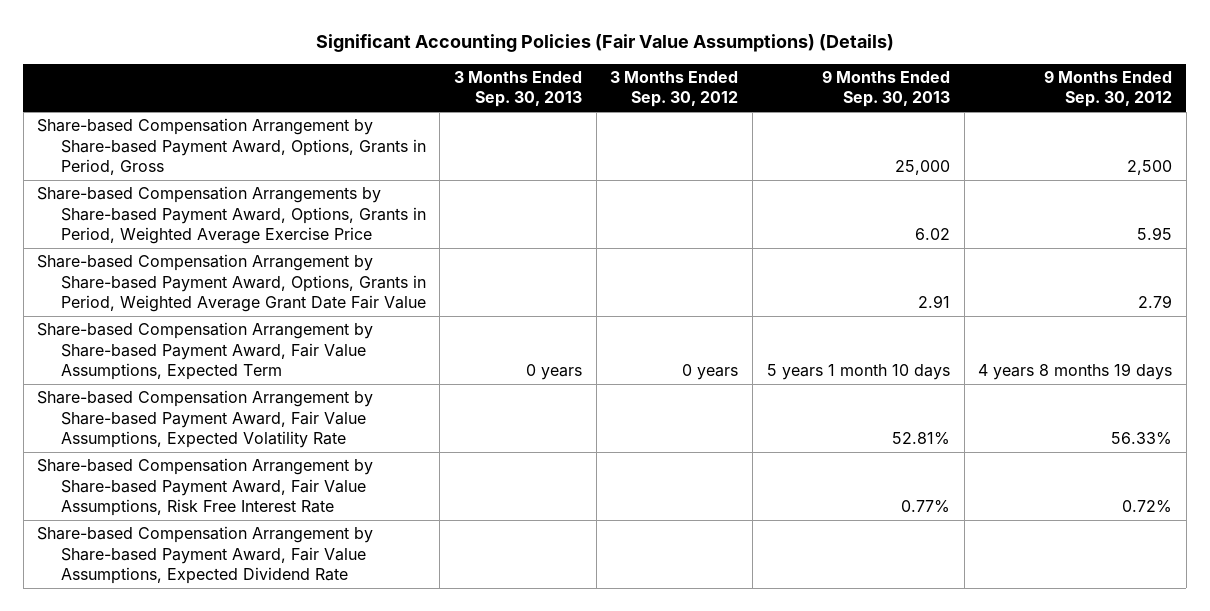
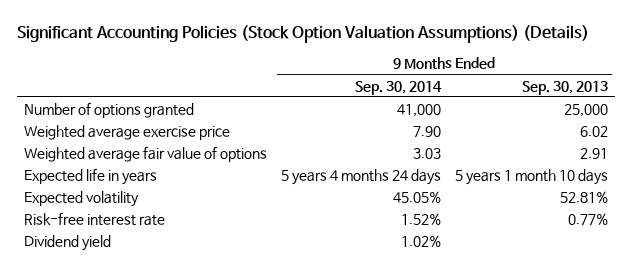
[315,33,894,52] Significant Accounting Policies (Fair Value Assumptions) (Details) -> [16,25,589,44] Significant Accounting Policies (Stock Option Valuation Assumptions) (Details)
[453,71,582,108] 3 Months Ended Sep. 30, 2013 -> none
[610,71,739,108] 3 Months Ended Sep. 30, 2012 -> none
[1044,70,1173,108] 9 Months Ended Sep. 30, 2012 -> none
none -> [354,80,442,95] Sep. 30, 2014
[37,118,426,176] Share-based Compensation Arrangement by Share-based Payment Award, Options, Grants in Period, Gross -> [23,102,194,119] Number of options granted
[37,186,426,245] Share-based Compensation Arrangements by Share-based Payment Award, Options, Grants in Period, Weighted Average Exercise Price -> [23,125,230,141] Weighted average exercise price
[37,254,426,313] Share-based Compensation Arrangement by Share-based Payment Award, Options, Grants in Period, Weighted Average Grant Date Fair Value -> [23,146,267,163] Weighted average fair value of options
[37,322,374,381] Share-based Compensation Arrangement by Share-based Payment Award, Fair Value Assumptions, Expected Term -> [23,168,157,186] Expected life in years
[37,390,374,449] Share-based Compensation Arrangement by Share-based Payment Award, Fair Value Assumptions, Expected Volatility Rate -> [23,191,139,208] Expected volatility
[37,458,374,517] Share-based Compensation Arrangement by Share-based Payment Award, Fair Value Assumptions, Risk Free Interest Rate -> [23,212,165,227] Risk-free interest rate
[37,526,374,585] Share-based Compensation Arrangement by Share-based Payment Award, Fair Value Assumptions, Expected Dividend Rate -> [23,235,111,252] Dividend yield

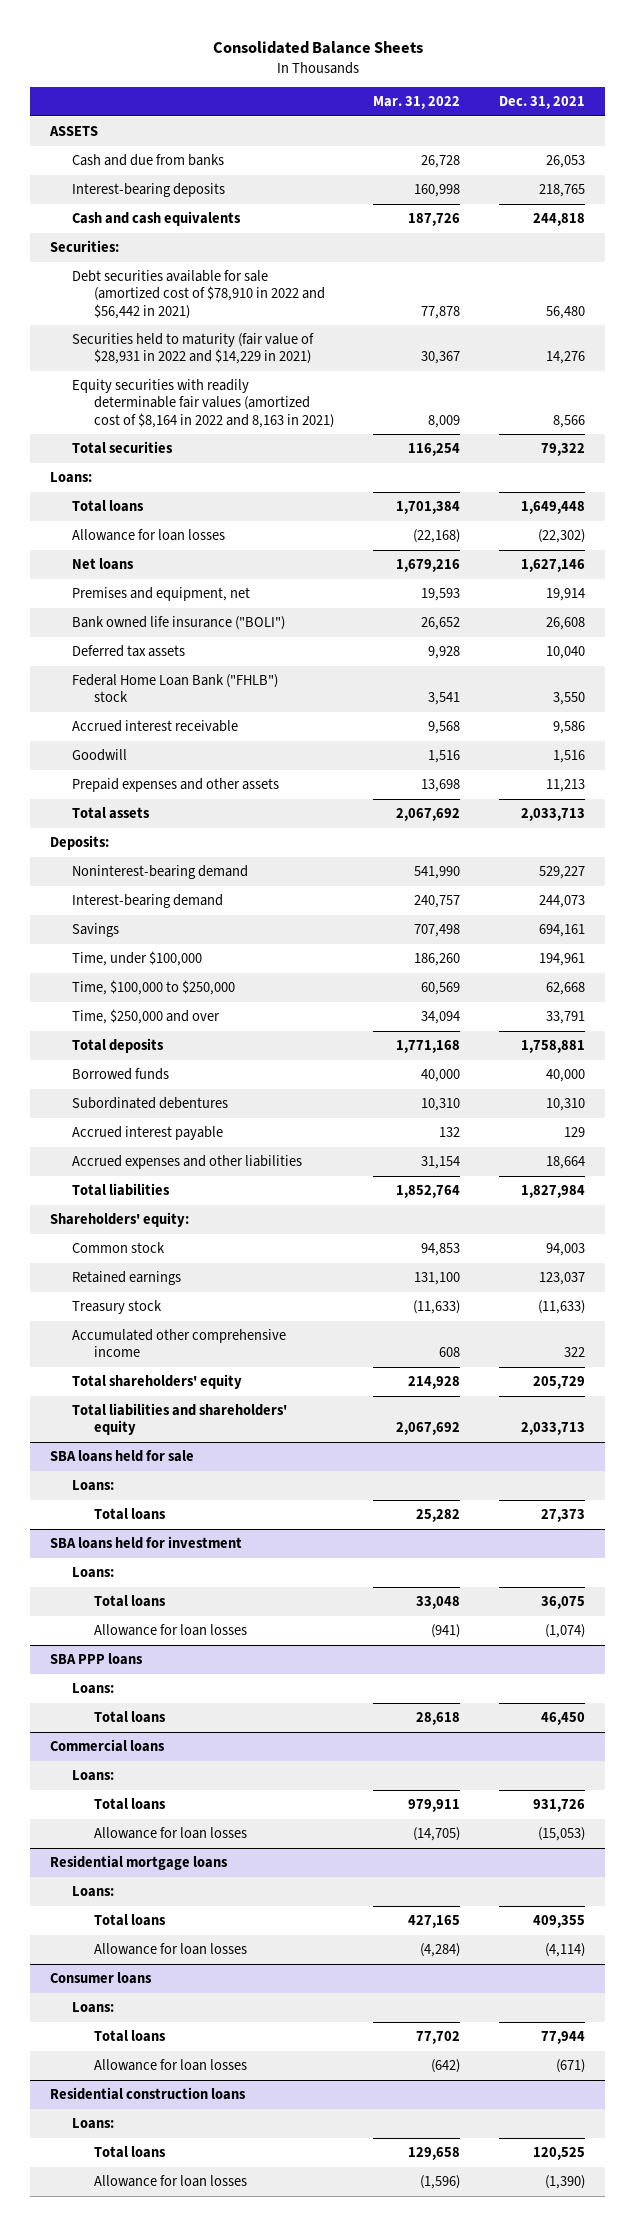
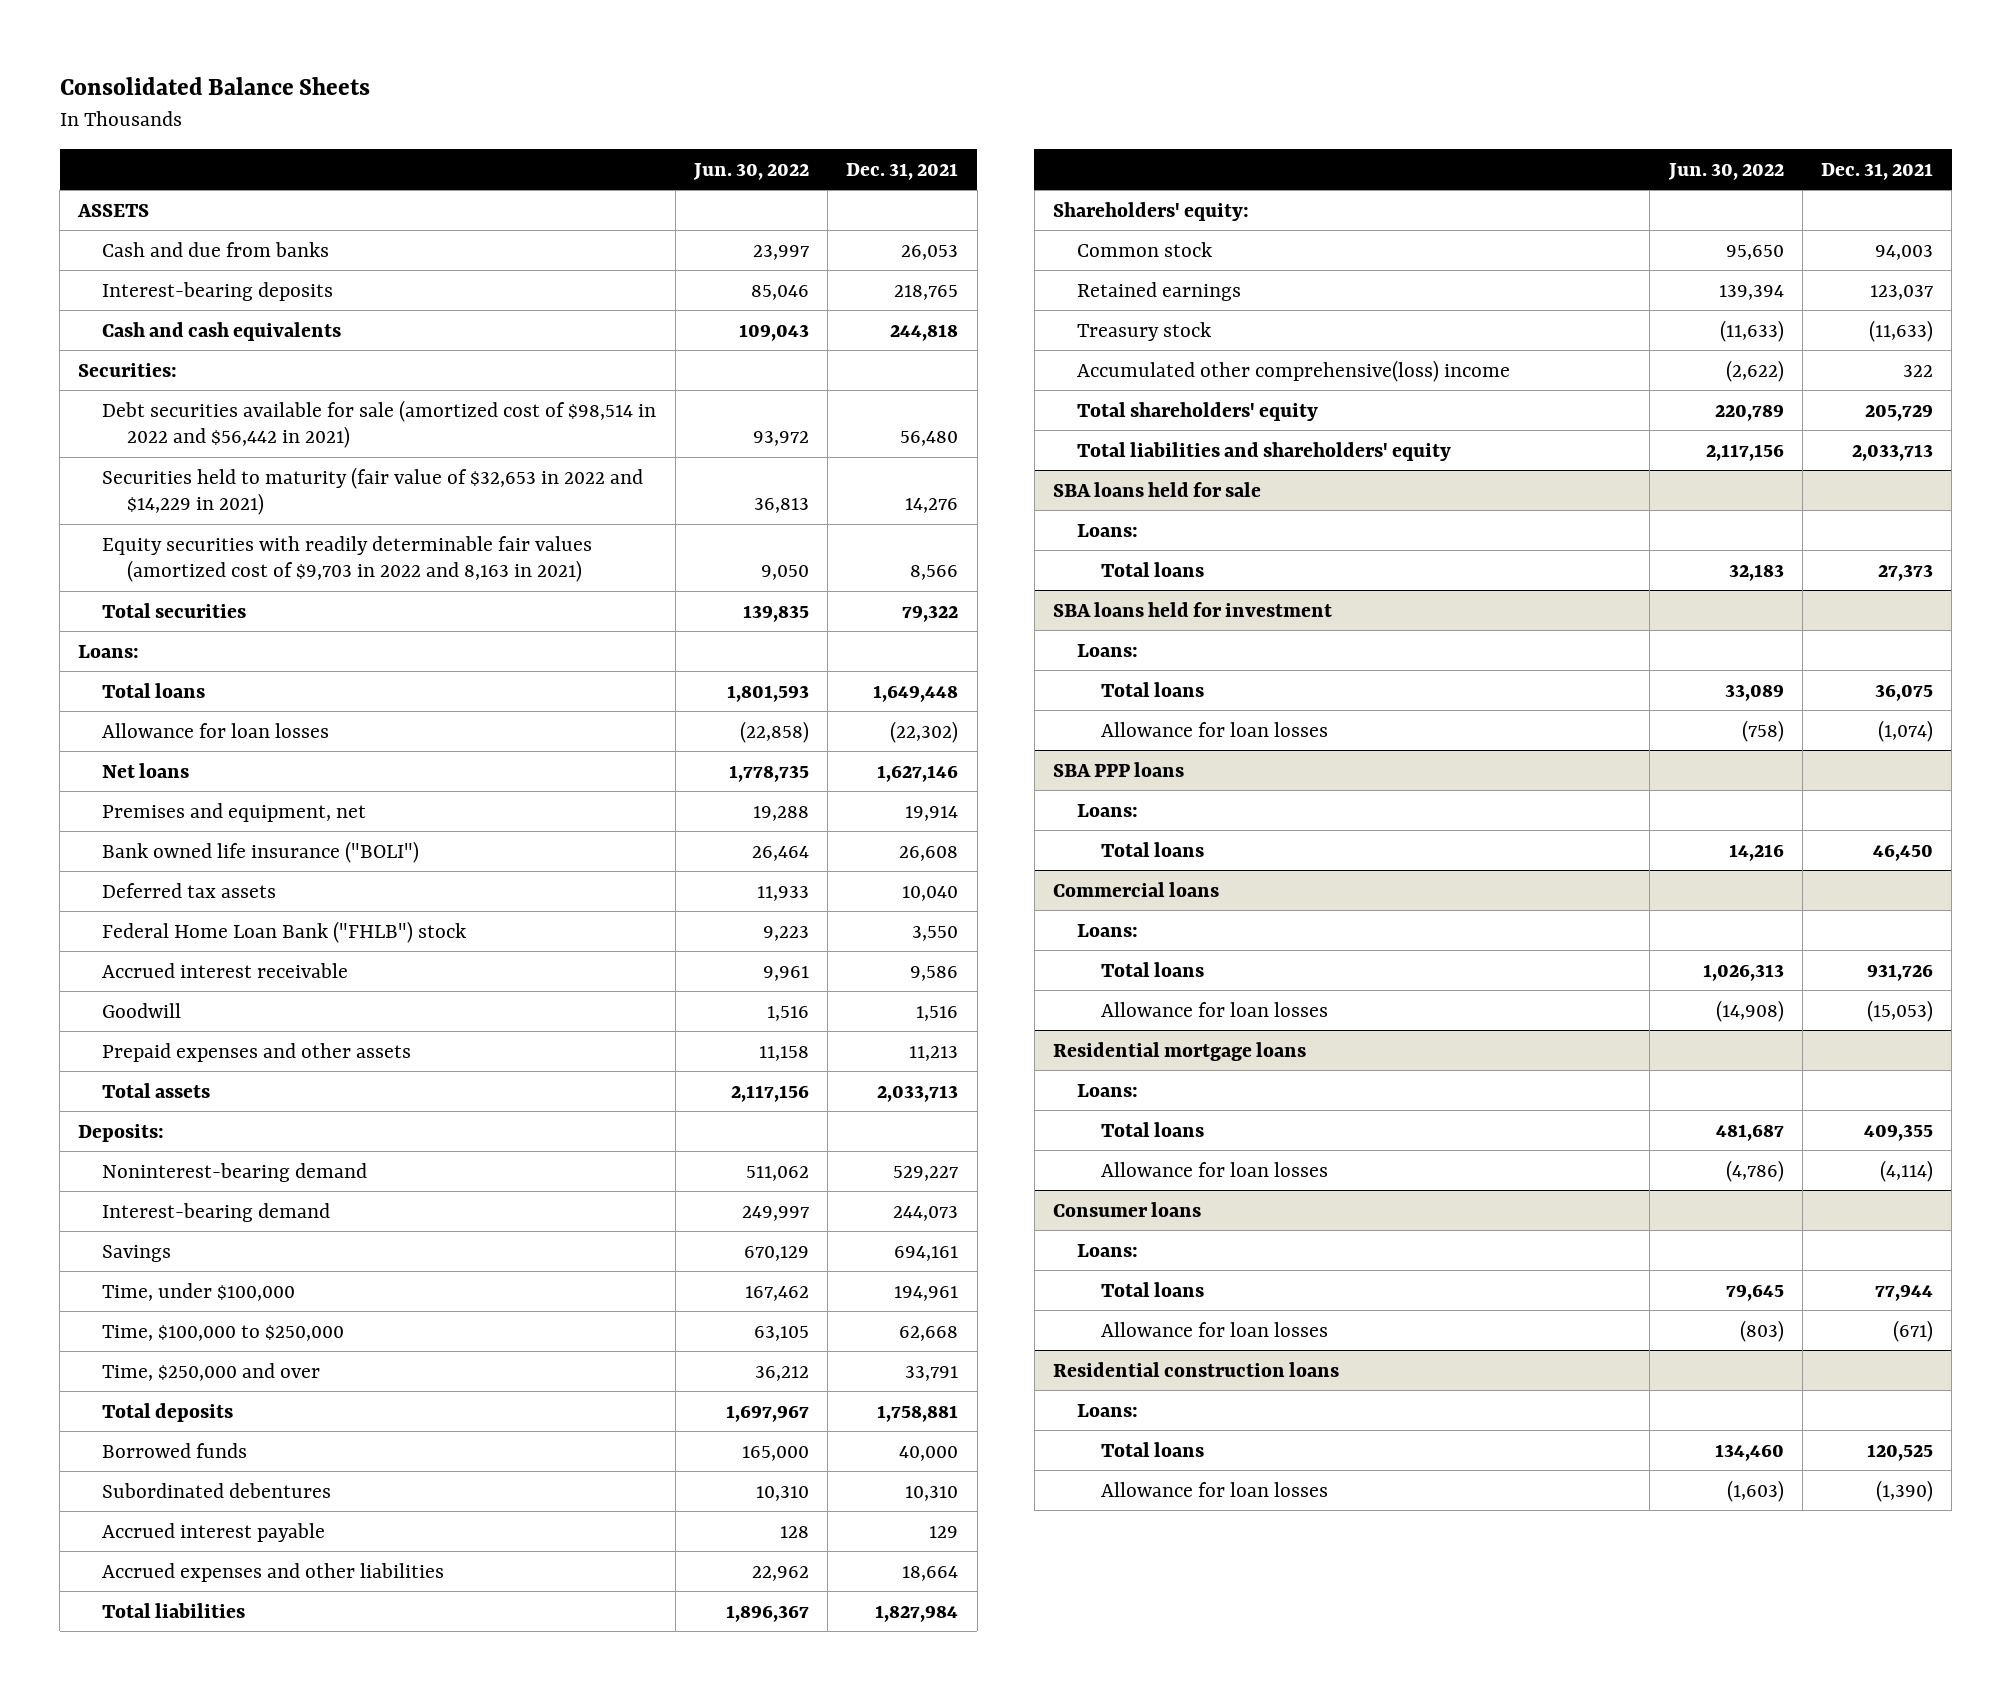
[373,96,461,110] Mar. 31, 2022 -> none
none -> [692,162,809,180] Jun. 30, 2022
[72,270,326,319] Debt securities available for sale (amortized cost of $78,910 in 2022 and $56,442 in 2021) -> [102,399,657,449] Debt securities available for sale (amortized cost of $98,514 in 2022 and $56,442 in 2021)
[72,333,315,365] Securities held to maturity (fair value of $28,931 in 2022 and $14,229 in 2021) -> [102,466,644,516] Securities held to maturity (fair value of $32,653 in 2022 and $14,229 in 2021)
[72,379,335,428] Equity securities with readily determinable fair values (amortized cost of $8,164 in 2022 and 8,163 in 2021) -> [102,535,593,583] Equity securities with readily determinable fair values (amortized cost of $9,703 in 2022 and 8,163 in 2021)
[72,1329,287,1358] Accumulated other comprehensive income -> [1077,359,1511,382] Accumulated other comprehensive(loss) income

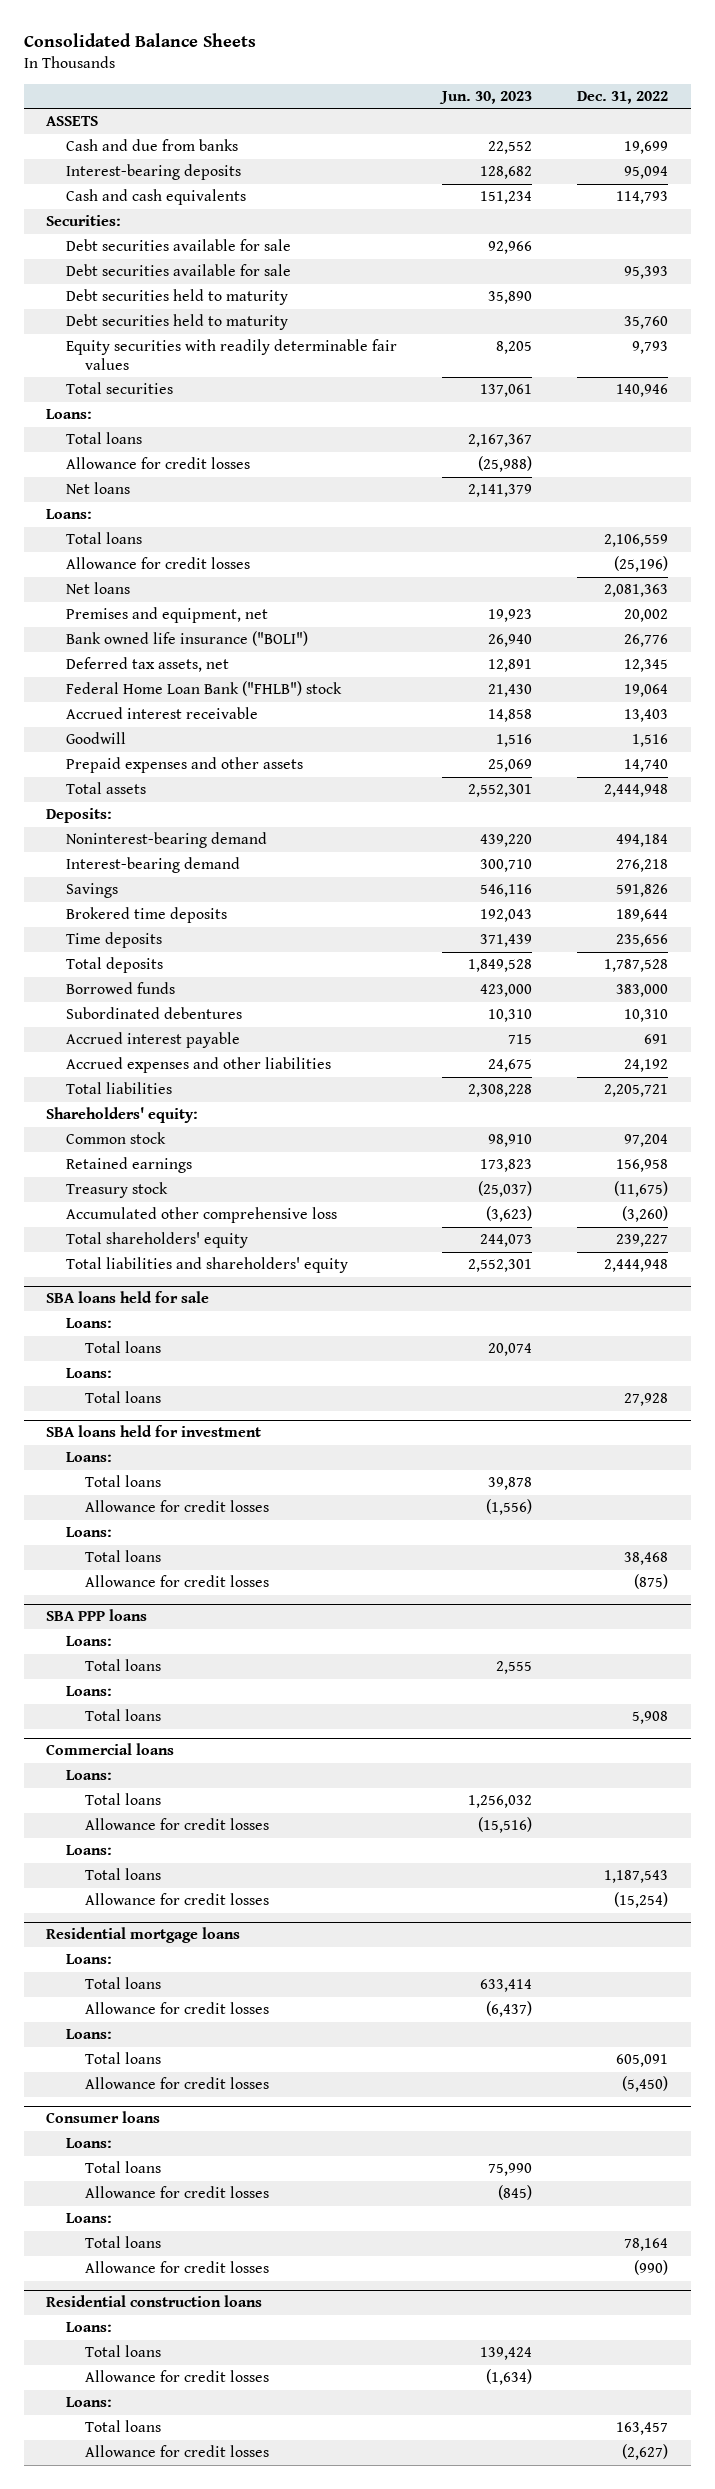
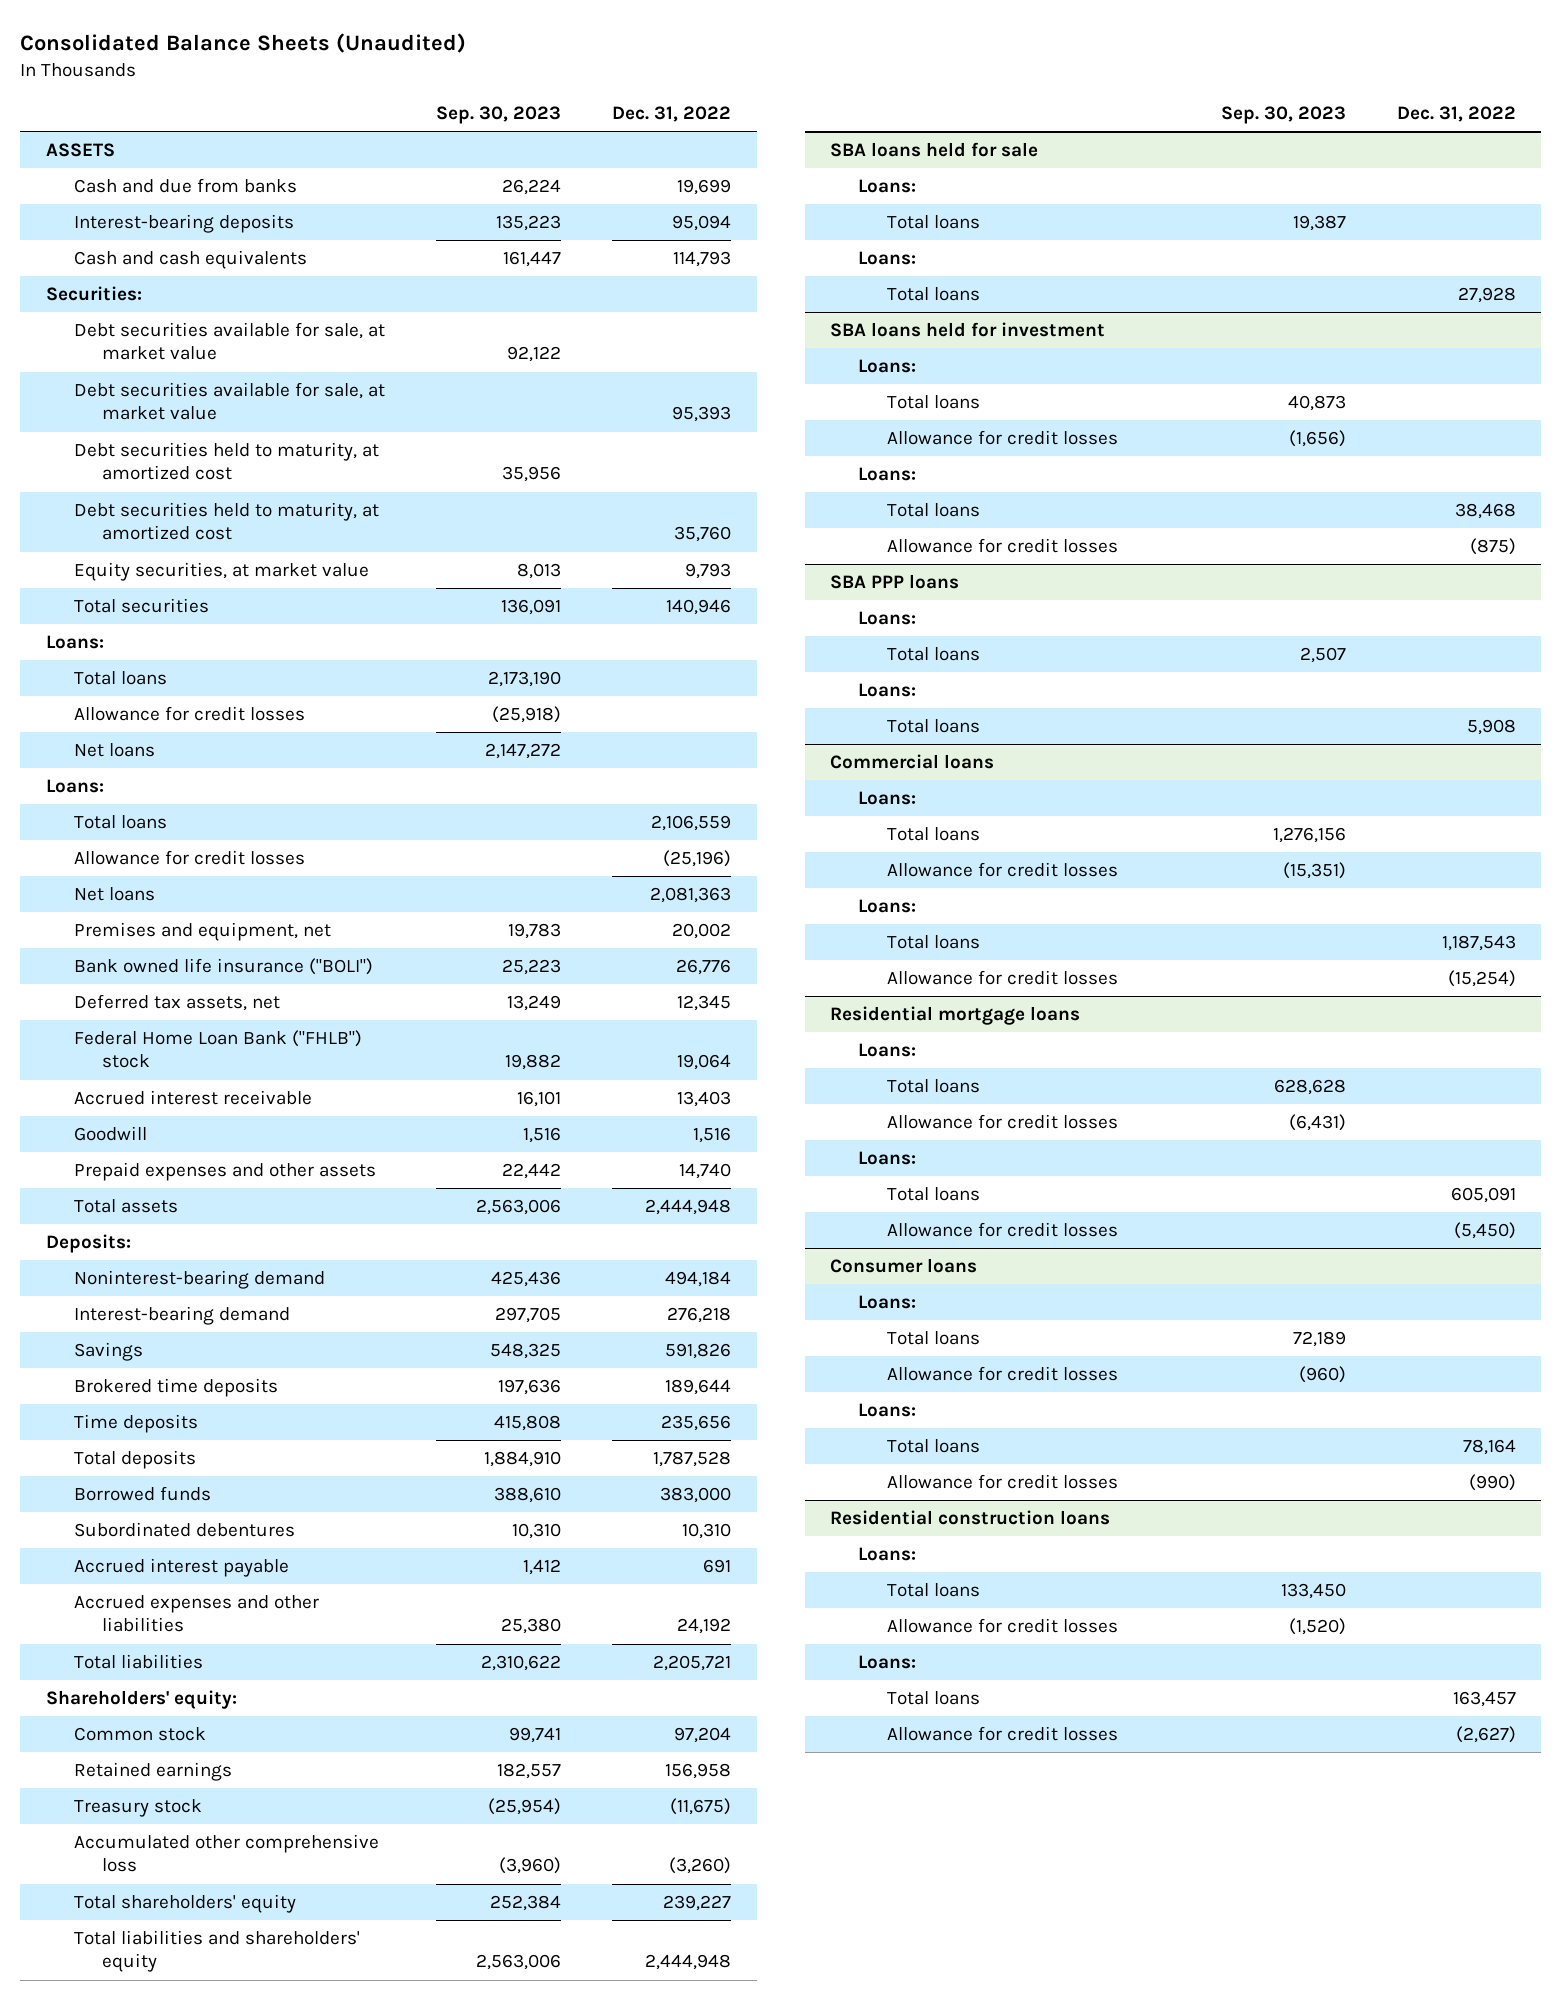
[23,33,256,48] Consolidated Balance Sheets -> [20,32,467,53] Consolidated Balance Sheets (Unaudited)
[438,90,532,104] Jun. 30, 2023 -> none
none -> [436,106,562,125] Sep. 30, 2023
[65,239,291,252] Debt securities available for sale -> [73,322,385,361] Debt securities available for sale, at market value
[65,264,291,277] Debt securities available for sale -> [73,382,385,421] Debt securities available for sale, at market value
[65,289,288,306] Debt securities held to maturity -> [73,442,379,481] Debt securities held to maturity, at amortized cost
[65,314,288,331] Debt securities held to maturity -> [73,502,379,541] Debt securities held to maturity, at amortized cost
[65,339,397,370] Equity securities with readily determinable fair values -> [73,562,369,582] Equity securities, at market value

